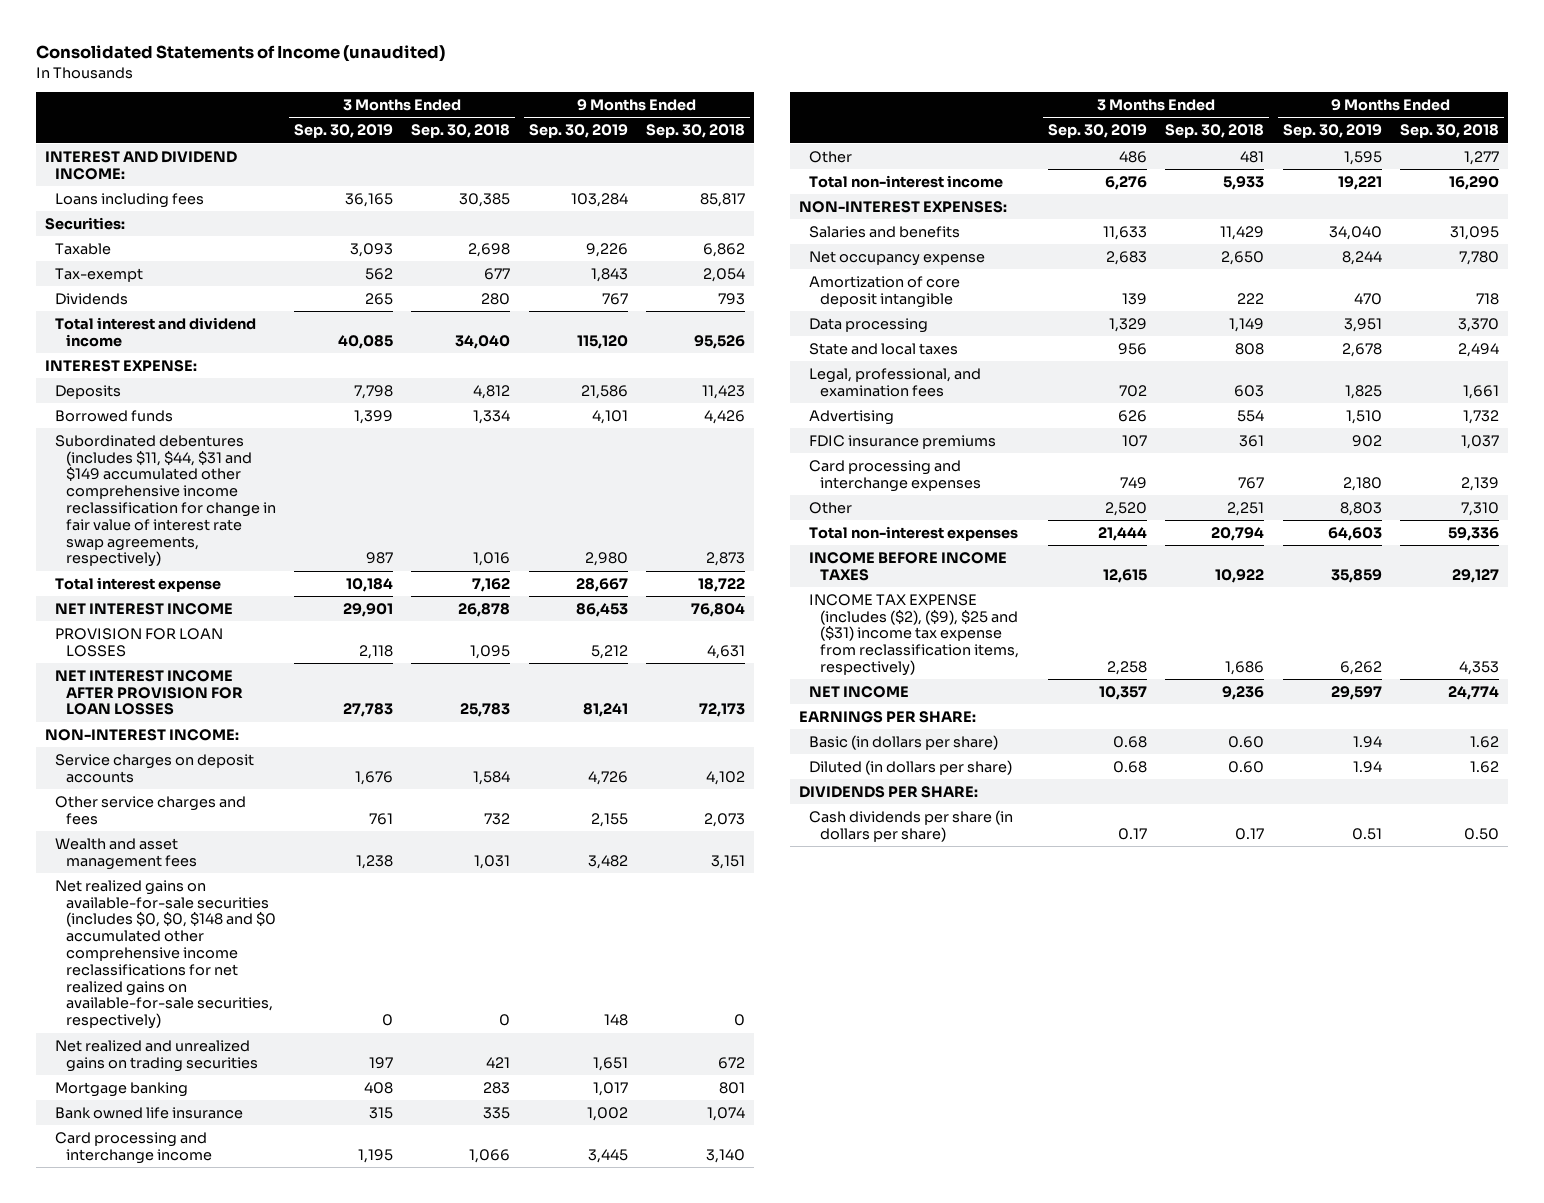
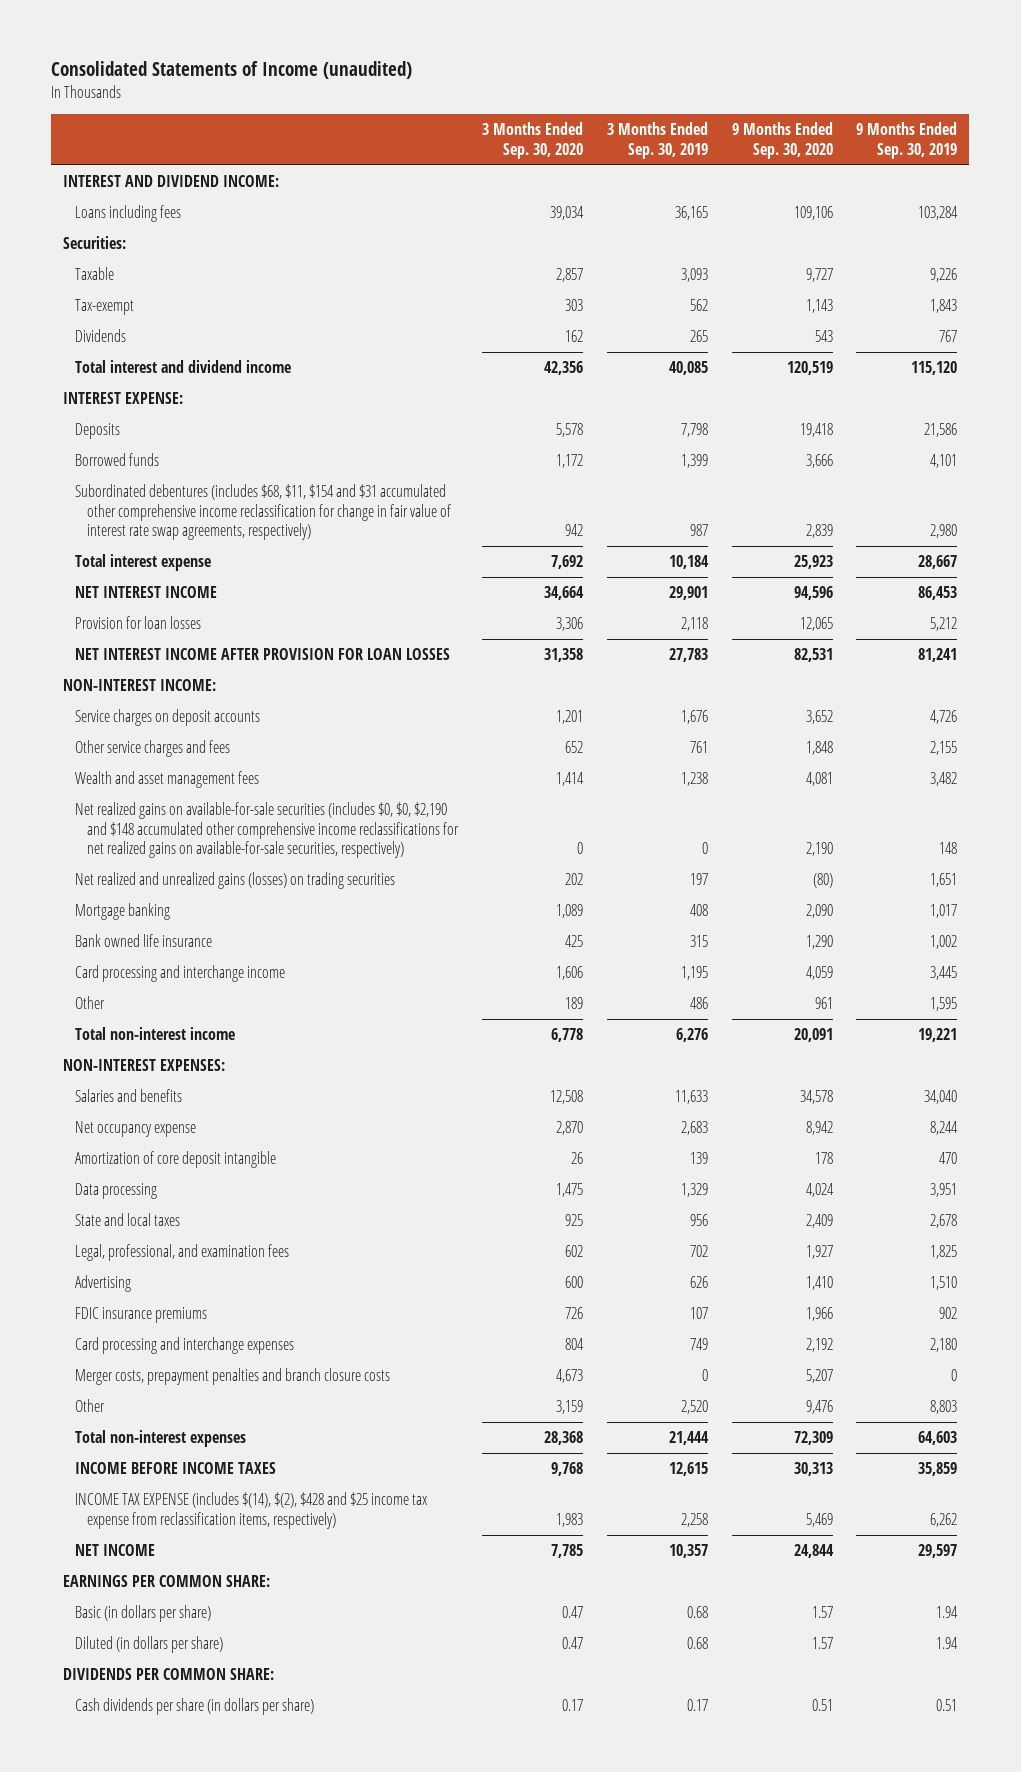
[411,124,511,139] Sep. 30, 2018 -> none
[646,124,746,139] Sep. 30, 2018 -> none
none -> [481,122,583,159] 3 Months Ended Sep. 30, 2020
none -> [731,122,833,159] 9 Months Ended Sep. 30, 2020
[55,434,276,568] Subordinated debentures (includes $11, $44, $31 and $149 accumulated other comprehensive income reclassification for change in fair value of interest rate swap agreements, respectively) -> [75,484,452,541] Subordinated debentures (includes $68, $11, $154 and $31 accumulated other comprehensive income reclassification for change in fair value of interest rate swap agreements, respectively)
[55,627,224,657] PROVISION FOR LOAN LOSSES -> [75,616,202,630] Provision for loan losses
[55,879,276,1030] Net realized gains on available-for-sale securities (includes $0, $0, $148 and $0 accumulated other comprehensive income reclassifications for net realized gains on available-for-sale securities, respectively) -> [75,802,460,859] Net realized gains on available-for-sale securities (includes $0, $0, $2,190 and $148 accumulated other comprehensive income reclassifications for net realized gains on available-for-sale securities, respectively)
[55,1039,258,1072] Net realized and unrealized gains on trading securities -> [75,872,396,890] Net realized and unrealized gains (losses) on trading securities
none -> [75,1368,391,1386] Merger costs, prepayment penalties and branch closure costs
[809,593,1019,676] INCOME TAX EXPENSE (includes ($2), ($9), $25 and ($31) income tax expense from reclassification items, respectively) -> [75,1492,429,1529] INCOME TAX EXPENSE (includes $(14), $(2), $428 and $25 income tax expense from reclassification items, respectively)
[799,710,977,723] EARNINGS PER SHARE: -> [63,1575,271,1588] EARNINGS PER COMMON SHARE:
[799,785,979,798] DIVIDENDS PER SHARE: -> [63,1668,275,1681] DIVIDENDS PER COMMON SHARE:

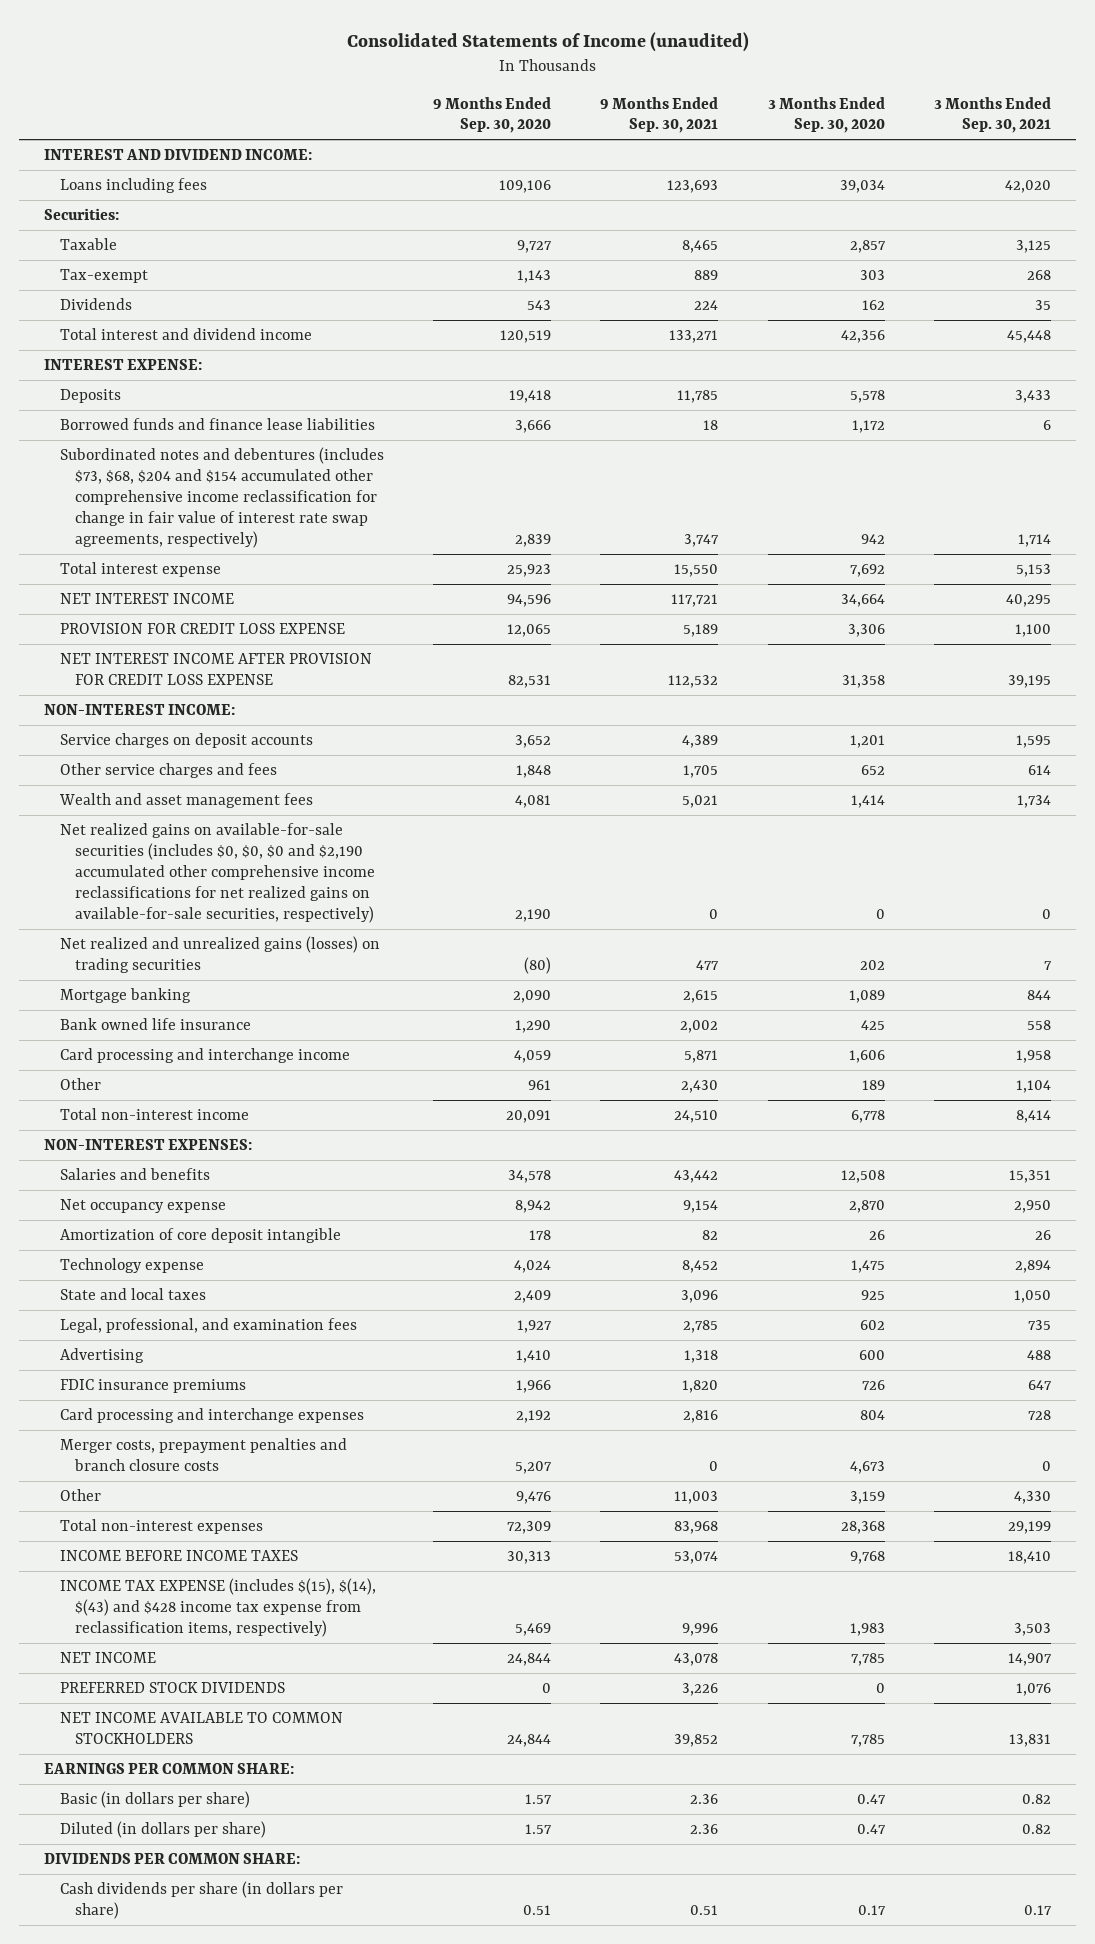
[606,122,708,159] 3 Months Ended Sep. 30, 2019 -> none
[856,122,958,159] 9 Months Ended Sep. 30, 2019 -> none
none -> [600,96,719,134] 9 Months Ended Sep. 30, 2021
none -> [934,96,1052,134] 3 Months Ended Sep. 30, 2021
[75,453,160,467] Borrowed funds -> [59,418,375,431] Borrowed funds and finance lease liabilities
[75,484,452,541] Subordinated debentures (includes $68, $11, $154 and $31 accumulated other comprehensive income reclassification for change in fair value of interest rate swap agreements, respectively) -> [59,447,384,548] Subordinated notes and debentures (includes $73, $68, $204 and $154 accumulated other comprehensive income reclassification for change in fair value of interest rate swap agreements, respectively)
[75,616,202,630] Provision for loan losses -> [59,623,345,635] PROVISION FOR CREDIT LOSS EXPENSE
[75,648,451,661] NET INTEREST INCOME AFTER PROVISION FOR LOAN LOSSES -> [59,653,372,686] NET INTEREST INCOME AFTER PROVISION FOR CREDIT LOSS EXPENSE
[75,802,460,859] Net realized gains on available-for-sale securities (includes $0, $0, $2,190 and $148 accumulated other comprehensive income reclassifications for net realized gains on available-for-sale securities, respectively) -> [59,823,376,923] Net realized gains on available-for-sale securities (includes $0, $0, $0 and $2,190 accumulated other comprehensive income reclassifications for net realized gains on available-for-sale securities, respectively)
[75,1183,158,1200] Data processing -> [59,1258,204,1274] Technology expense
[75,1492,429,1529] INCOME TAX EXPENSE (includes $(14), $(2), $428 and $25 income tax expense from reclassification items, respectively) -> [59,1578,376,1637] INCOME TAX EXPENSE (includes $(15), $(14), $(43) and $428 income tax expense from reclassification items, respectively)
none -> [59,1682,285,1694] PREFERRED STOCK DIVIDENDS
none -> [59,1712,343,1745] NET INCOME AVAILABLE TO COMMON STOCKHOLDERS

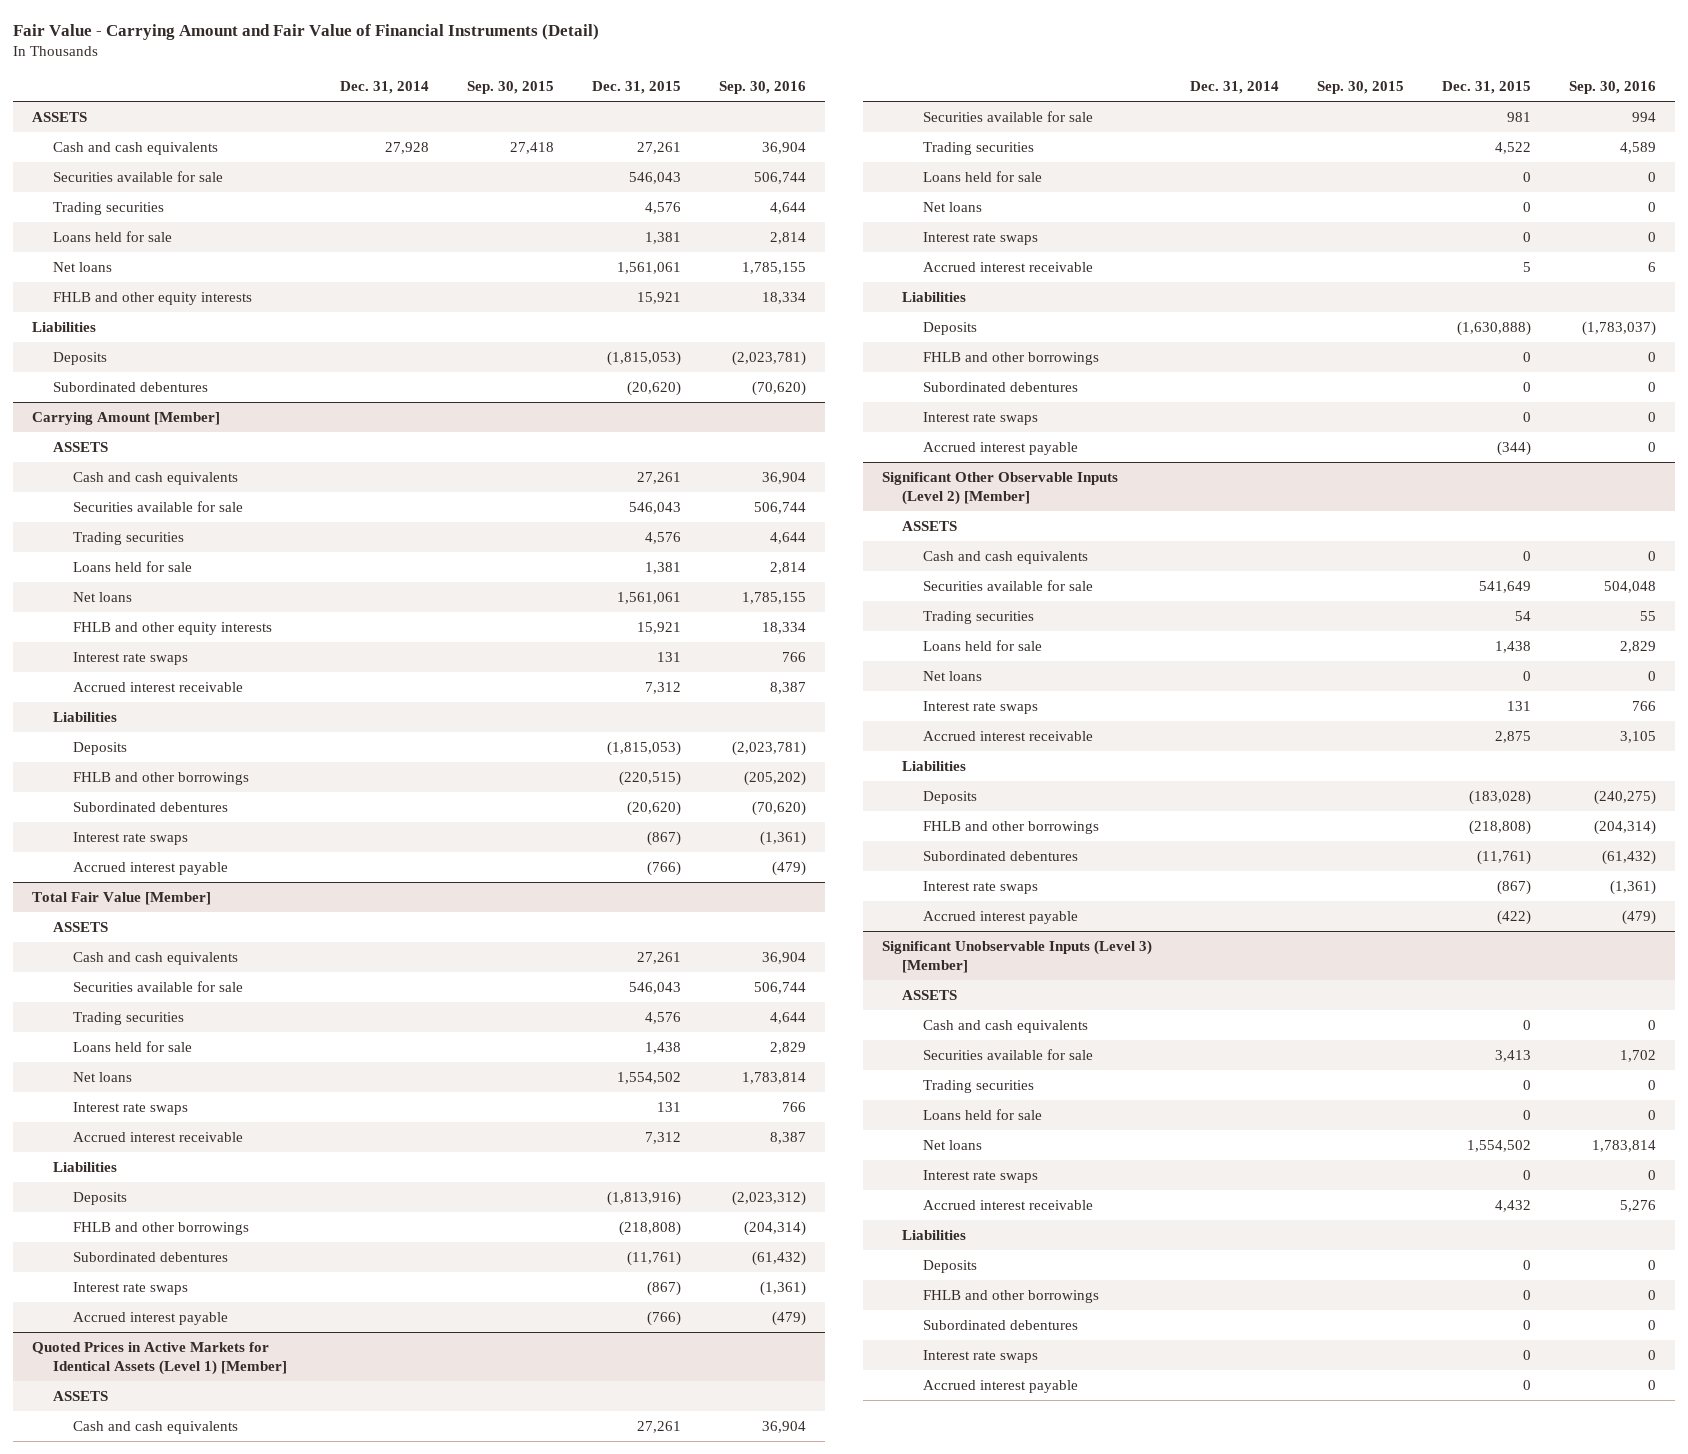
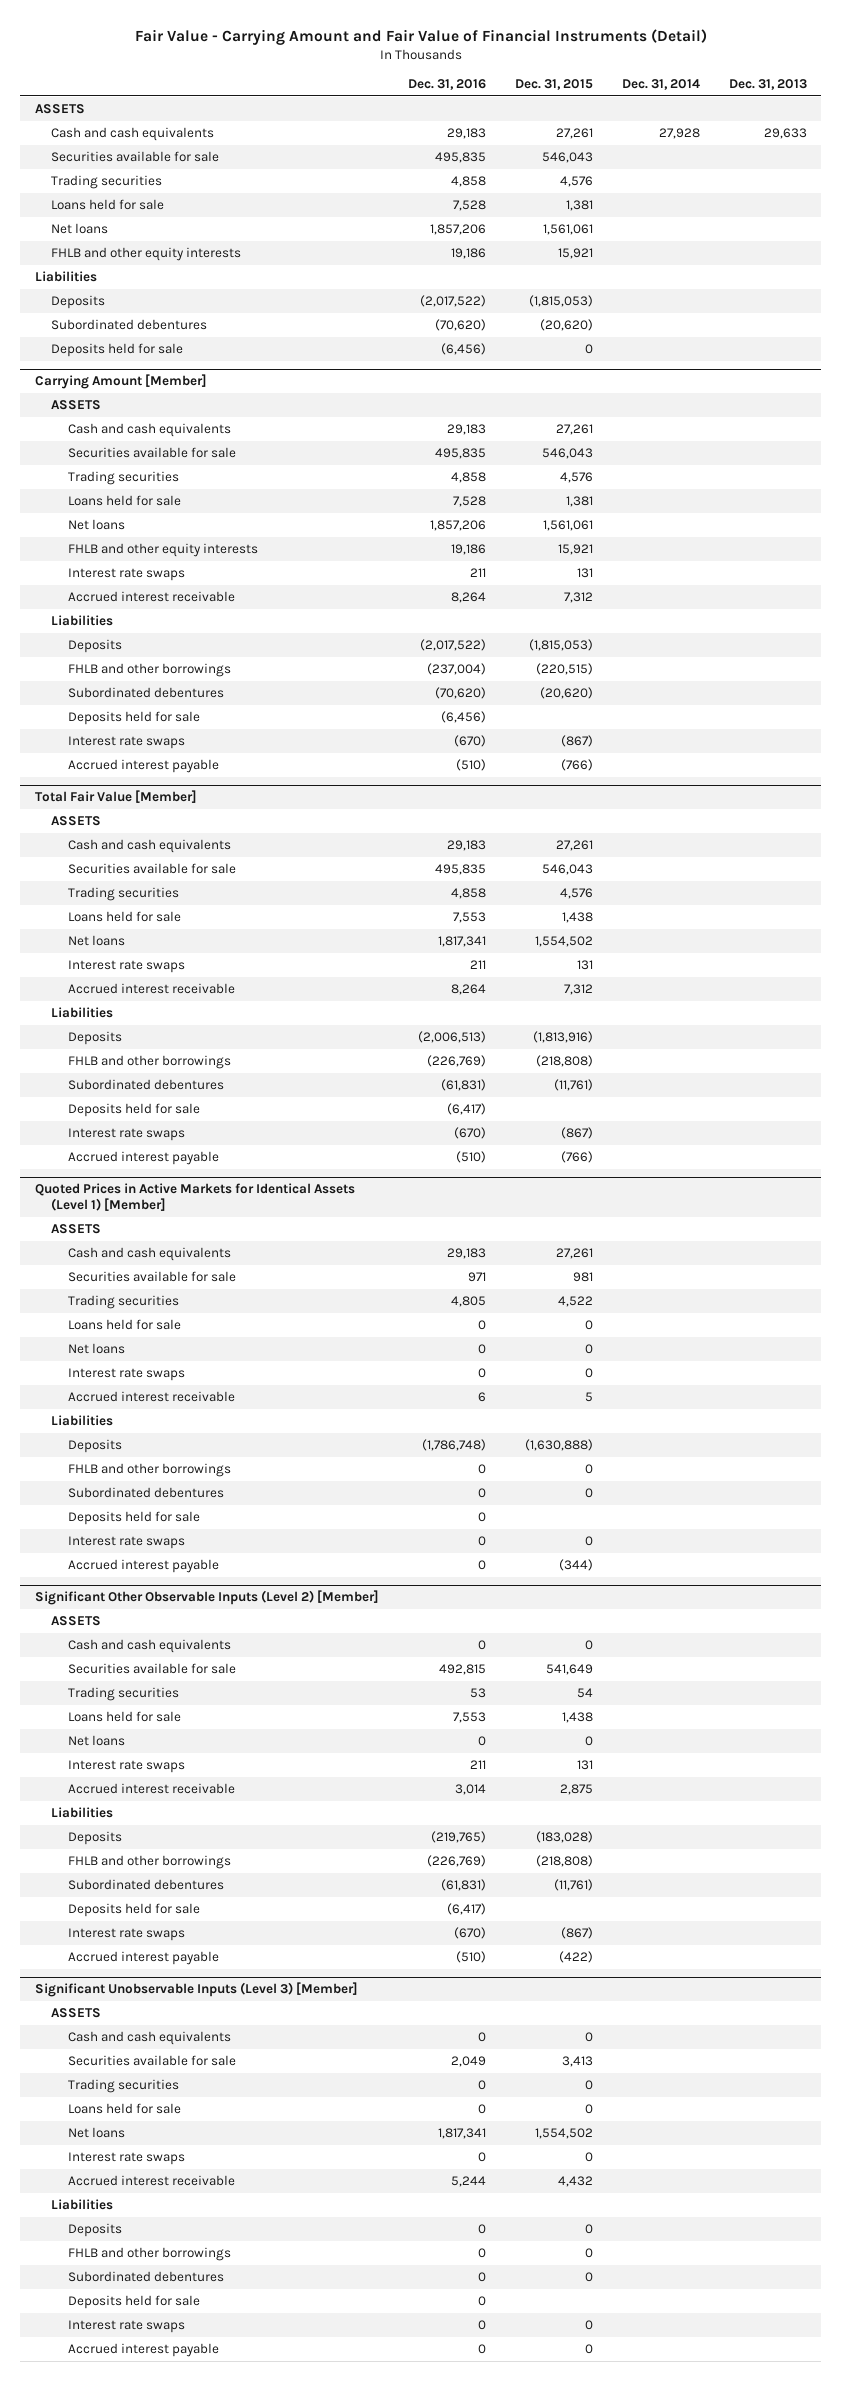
[467,81,555,95] Sep. 30, 2015 -> none
[719,81,807,95] Sep. 30, 2016 -> none
none -> [407,79,486,91] Dec. 31, 2016
none -> [728,79,807,91] Dec. 31, 2013
none -> [51,343,184,358] Deposits held for sale
none -> [67,711,200,726] Deposits held for sale
none -> [67,1103,200,1118] Deposits held for sale
none -> [67,1511,200,1526] Deposits held for sale
none -> [67,1903,200,1918] Deposits held for sale
none -> [67,2295,200,2310] Deposits held for sale

